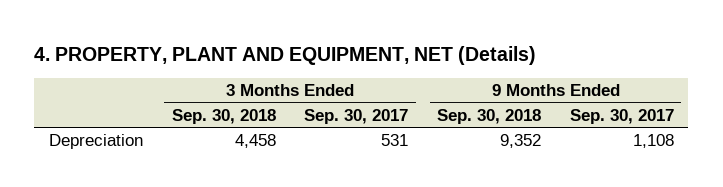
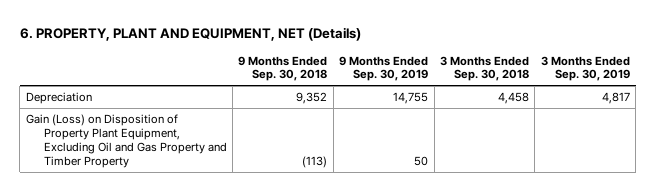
[34,45,537,65] 4. PROPERTY, PLANT AND EQUIPMENT, NET (Details) -> [19,26,361,41] 6. PROPERTY, PLANT AND EQUIPMENT, NET (Details)
[304,108,409,124] Sep. 30, 2017 -> none
[570,108,675,124] Sep. 30, 2017 -> none
none -> [339,55,429,82] 9 Months Ended Sep. 30, 2019
none -> [540,55,630,82] 3 Months Ended Sep. 30, 2019
none -> [25,114,227,168] Gain (Loss) on Disposition of Property Plant Equipment, Excluding Oil and Gas Property and Timber Property

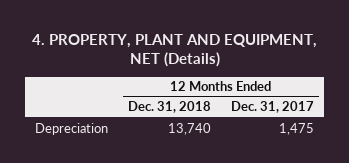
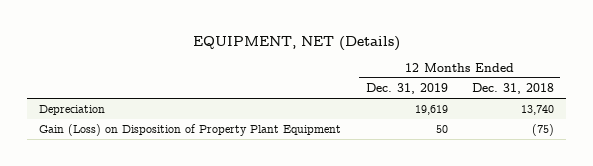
[31,33,317,68] 4. PROPERTY, PLANT AND EQUIPMENT, NET (Details) -> [192,35,400,51] EQUIPMENT, NET (Details)
[231,101,315,114] Dec. 31, 2017 -> none
none -> [365,83,448,95] Dec. 31, 2019
none -> [38,124,341,137] Gain (Loss) on Disposition of Property Plant Equipment

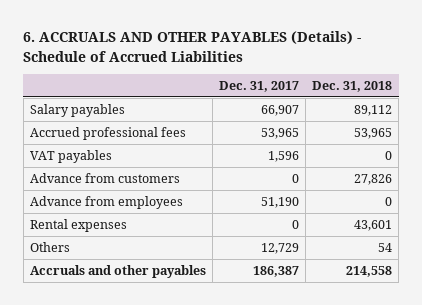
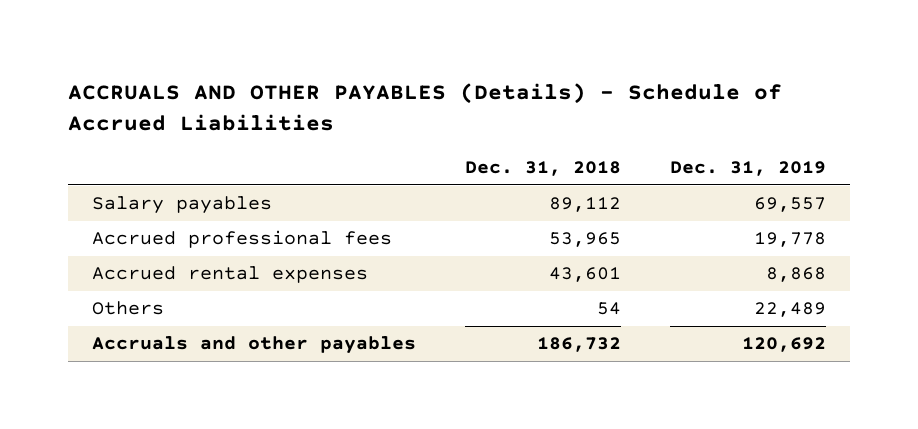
[23,31,362,62] 6. ACCRUALS AND OTHER PAYABLES (Details) - Schedule of Accrued Liabilities -> [68,83,783,132] ACCRUALS AND OTHER PAYABLES (Details) - Schedule of Accrued Liabilities
[218,80,299,92] Dec. 31, 2017 -> none
none -> [669,161,826,177] Dec. 31, 2019
[29,149,112,163] VAT payables -> none
[29,172,180,183] Advance from customers -> none
[29,195,183,209] Advance from employees -> none
[29,218,127,232] Rental expenses -> [92,266,369,284] Accrued rental expenses
[346,265,393,277] 214,558 -> [537,337,622,353] 186,732

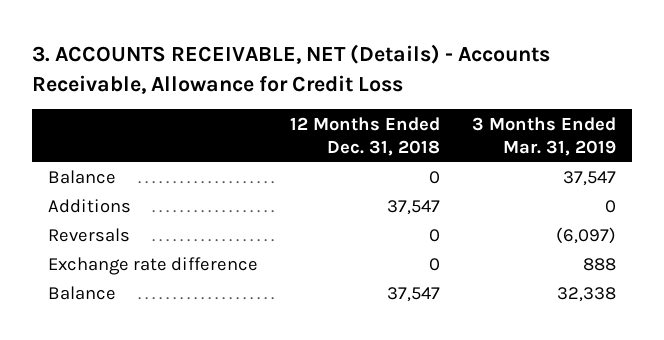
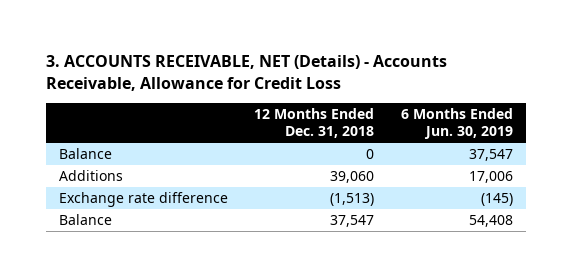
[472,116,617,157] 3 Months Ended Mar. 31, 2019 -> none
none -> [400,108,513,140] 6 Months Ended Jun. 30, 2019
[48,228,131,243] Reversals -> none
[387,200,441,216] 37,547 -> [330,171,375,184] 39,060
[429,258,441,272] 0 -> [330,193,375,207] (1,513)

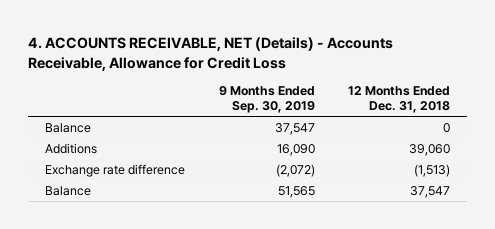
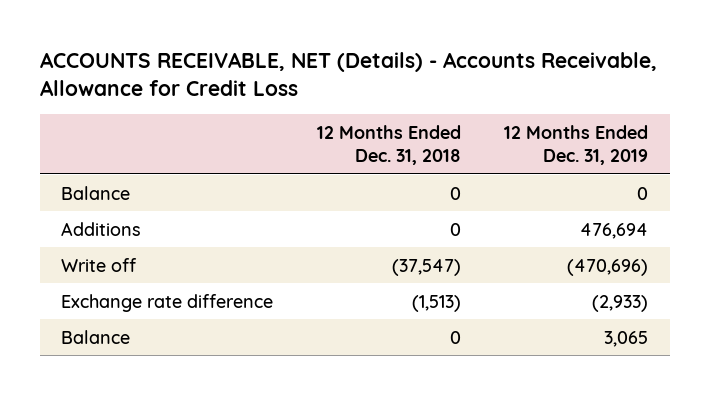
[28,37,394,71] 4. ACCOUNTS RECEIVABLE, NET (Details) - Accounts Receivable, Allowance for Credit Loss -> [39,51,657,96] ACCOUNTS RECEIVABLE, NET (Details) - Accounts Receivable, Allowance for Credit Loss
[218,86,315,114] 9 Months Ended Sep. 30, 2019 -> none
none -> [504,124,649,165] 12 Months Ended Dec. 31, 2019
[409,143,451,156] 39,060 -> [449,222,461,236] 0
none -> [61,257,138,272] Write off
[410,185,451,198] 37,547 -> [449,330,461,344] 0

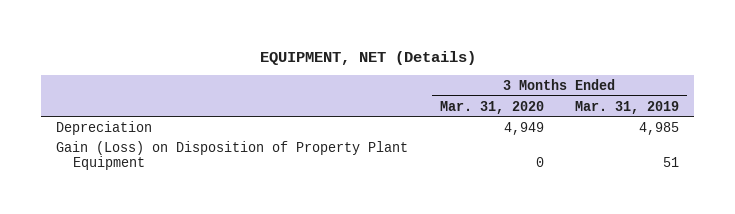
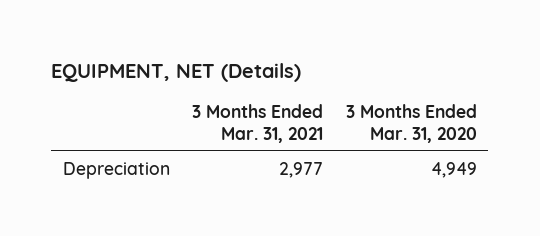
[574,100,679,114] Mar. 31, 2019 -> none
none -> [192,104,324,144] 3 Months Ended Mar. 31, 2021
[56,140,409,171] Gain (Loss) on Disposition of Property Plant Equipment -> none

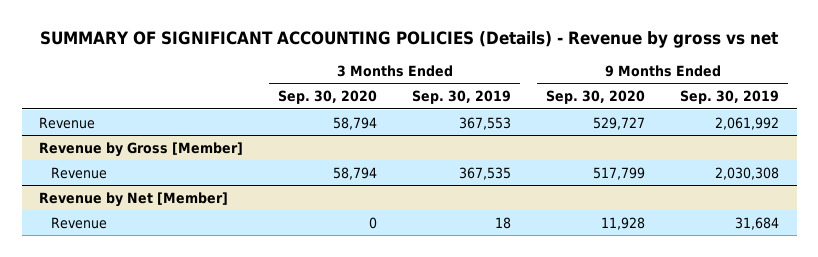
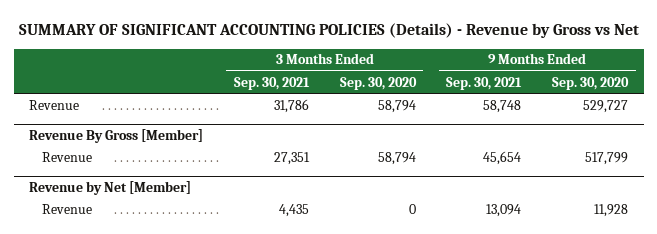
[40,30,779,48] SUMMARY OF SIGNIFICANT ACCOUNTING POLICIES (Details) - Revenue by gross vs net -> [18,22,639,38] SUMMARY OF SIGNIFICANT ACCOUNTING POLICIES (Details) - Revenue by Gross vs Net
[412,90,512,105] Sep. 30, 2019 -> none
[680,90,780,105] Sep. 30, 2019 -> none
none -> [233,76,310,90] Sep. 30, 2021
none -> [446,76,523,90] Sep. 30, 2021
[39,141,244,157] Revenue by Gross [Member] -> [29,128,204,143] Revenue By Gross [Member]

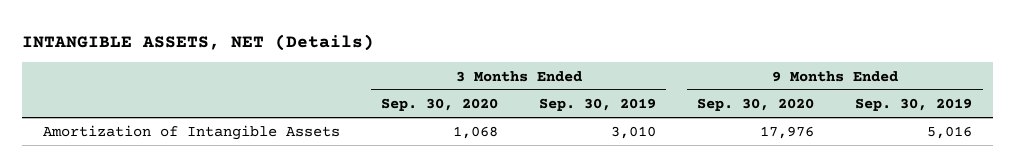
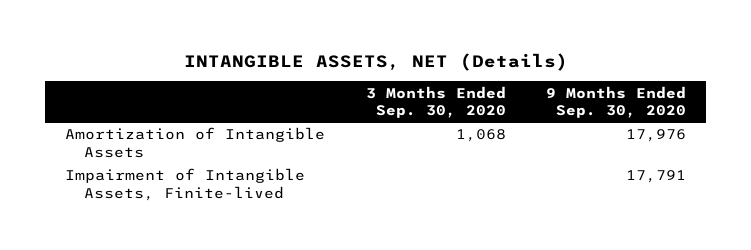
[539,98,657,112] Sep. 30, 2019 -> none
[855,98,973,112] Sep. 30, 2019 -> none
none -> [65,168,306,202] Impairment of Intangible Assets, Finite-lived

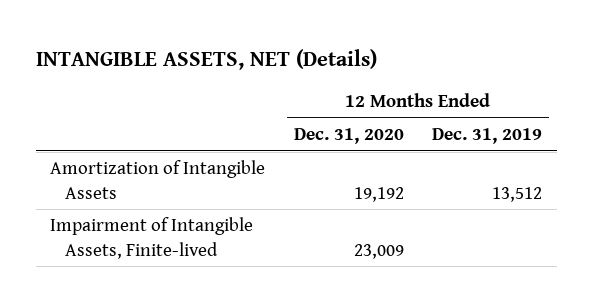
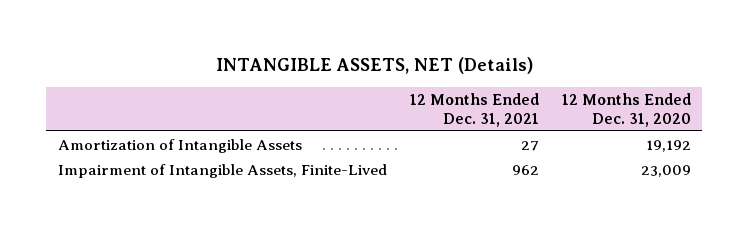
[432,128,543,145] Dec. 31, 2019 -> none
none -> [409,92,539,127] 12 Months Ended Dec. 31, 2021
[50,217,254,259] Impairment of Intangible Assets, Finite-lived -> [57,163,387,178] Impairment of Intangible Assets, Finite-Lived

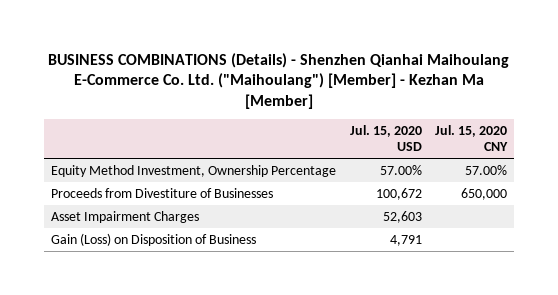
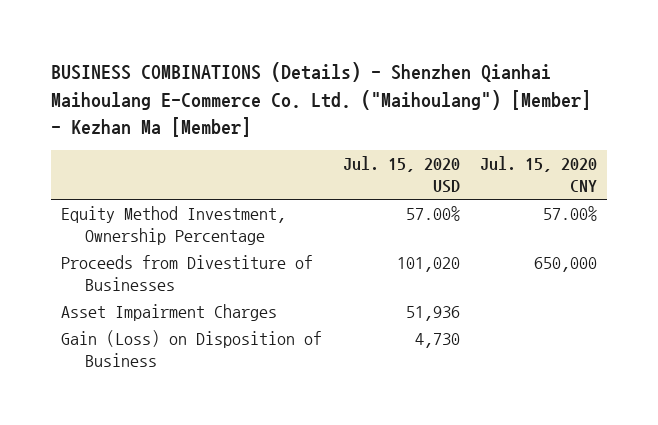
[375,188,422,201] 100,672 -> [396,257,460,273] 101,020
[382,211,422,224] 52,603 -> [405,306,460,322] 51,936
[389,235,422,247] 4,791 -> [414,333,460,349] 4,730

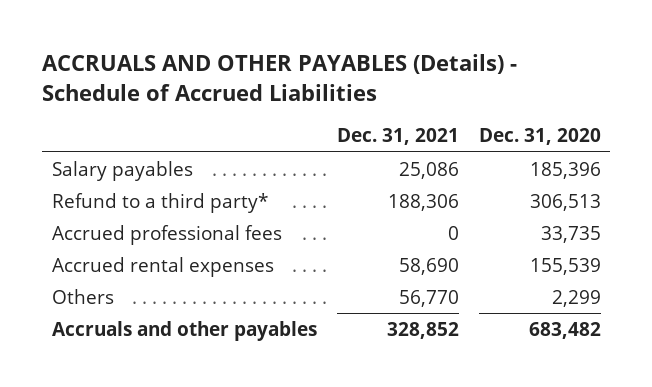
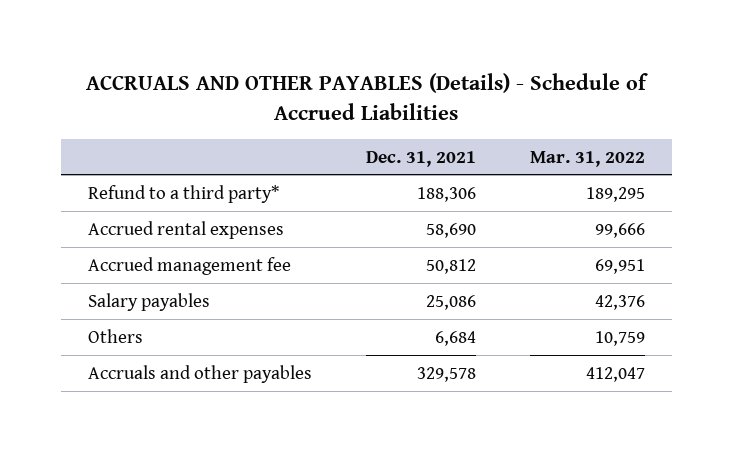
[478,128,601,146] Dec. 31, 2020 -> none
none -> [529,150,645,167] Mar. 31, 2022
[51,224,282,245] Accrued professional fees -> none
none -> [87,256,291,275] Accrued management fee
[51,160,193,181] Salary payables -> [87,292,210,311] Salary payables
[398,289,459,307] 56,770 -> [434,330,476,346] 6,684
[386,321,459,339] 328,852 -> [416,366,476,382] 329,578

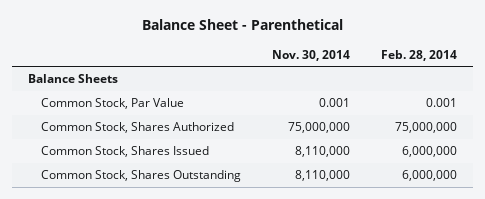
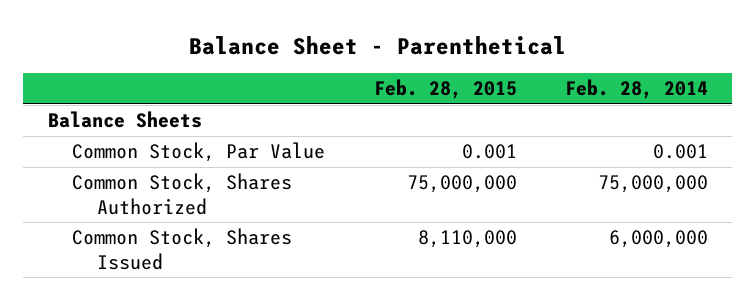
[271,49,350,61] Nov. 30, 2014 -> none
none -> [373,79,517,100] Feb. 28, 2015
[40,170,241,183] Common Stock, Shares Outstanding -> none

